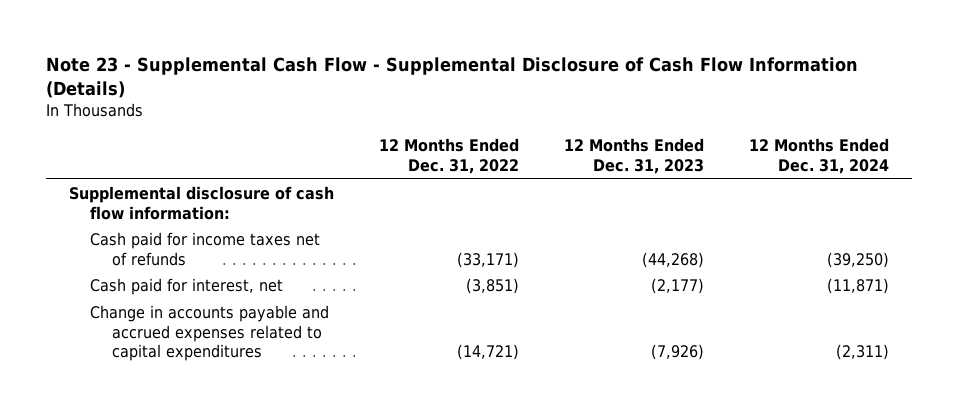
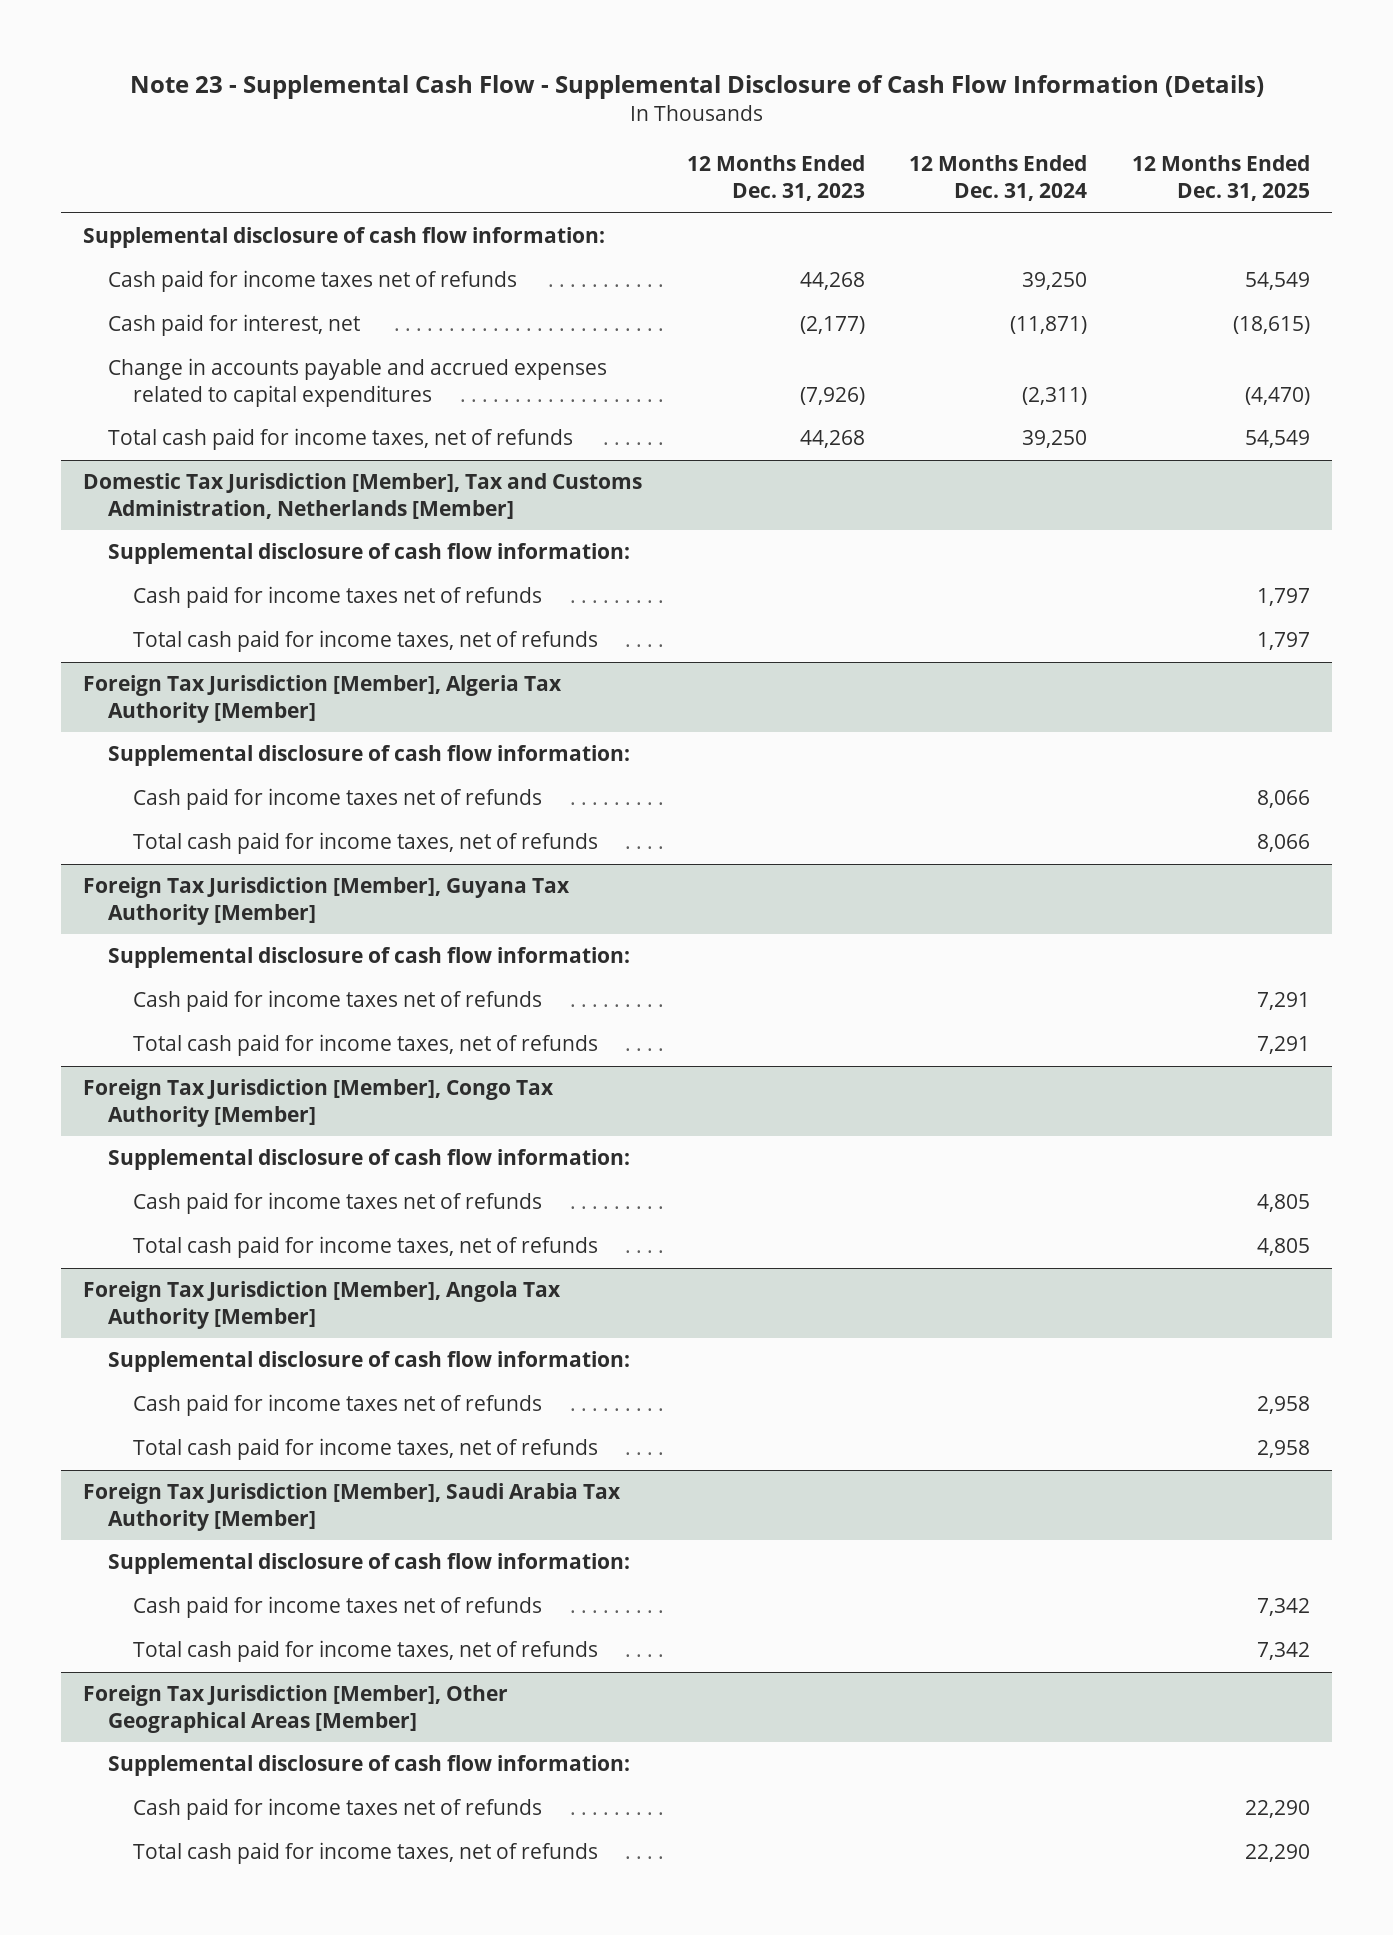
[379,138,520,174] 12 Months Ended Dec. 31, 2022 -> none
none -> [1131,155,1310,202] 12 Months Ended Dec. 31, 2025
[642,251,705,268] (44,268) -> [799,272,865,291] 44,268
[827,251,890,268] (39,250) -> [1022,272,1088,291] 39,250
none -> [107,428,573,451] Total cash paid for income taxes, net of refunds
none -> [83,473,643,520] Domestic Tax Jurisdiction [Member], Tax and Customs Administration, Netherlands [Member]
none -> [107,543,630,565] Supplemental disclosure of cash flow information:
none -> [132,586,542,609] Cash paid for income taxes net of refunds
none -> [132,630,598,653] Total cash paid for income taxes, net of refunds
none -> [83,675,563,724] Foreign Tax Jurisdiction [Member], Algeria Tax Authority [Member]
none -> [107,745,630,767] Supplemental disclosure of cash flow information:
none -> [132,788,542,811] Cash paid for income taxes net of refunds
none -> [132,832,598,855] Total cash paid for income taxes, net of refunds
none -> [83,877,571,926] Foreign Tax Jurisdiction [Member], Guyana Tax Authority [Member]
none -> [107,947,630,969] Supplemental disclosure of cash flow information:
none -> [132,990,542,1013] Cash paid for income taxes net of refunds
none -> [132,1034,598,1057] Total cash paid for income taxes, net of refunds
none -> [83,1079,555,1128] Foreign Tax Jurisdiction [Member], Congo Tax Authority [Member]
none -> [107,1149,630,1171] Supplemental disclosure of cash flow information:
none -> [132,1192,542,1215] Cash paid for income taxes net of refunds
none -> [132,1236,598,1259] Total cash paid for income taxes, net of refunds
none -> [83,1281,562,1330] Foreign Tax Jurisdiction [Member], Angola Tax Authority [Member]
none -> [107,1351,630,1373] Supplemental disclosure of cash flow information:
none -> [132,1394,542,1417] Cash paid for income taxes net of refunds
none -> [132,1438,598,1461] Total cash paid for income taxes, net of refunds
none -> [83,1483,622,1532] Foreign Tax Jurisdiction [Member], Saudi Arabia Tax Authority [Member]
none -> [107,1553,630,1575] Supplemental disclosure of cash flow information:
none -> [132,1596,542,1619] Cash paid for income taxes net of refunds
none -> [132,1640,598,1663] Total cash paid for income taxes, net of refunds
none -> [83,1685,509,1734] Foreign Tax Jurisdiction [Member], Other Geographical Areas [Member]
none -> [107,1755,630,1777] Supplemental disclosure of cash flow information:
none -> [132,1798,542,1821] Cash paid for income taxes net of refunds
none -> [132,1842,598,1865] Total cash paid for income taxes, net of refunds

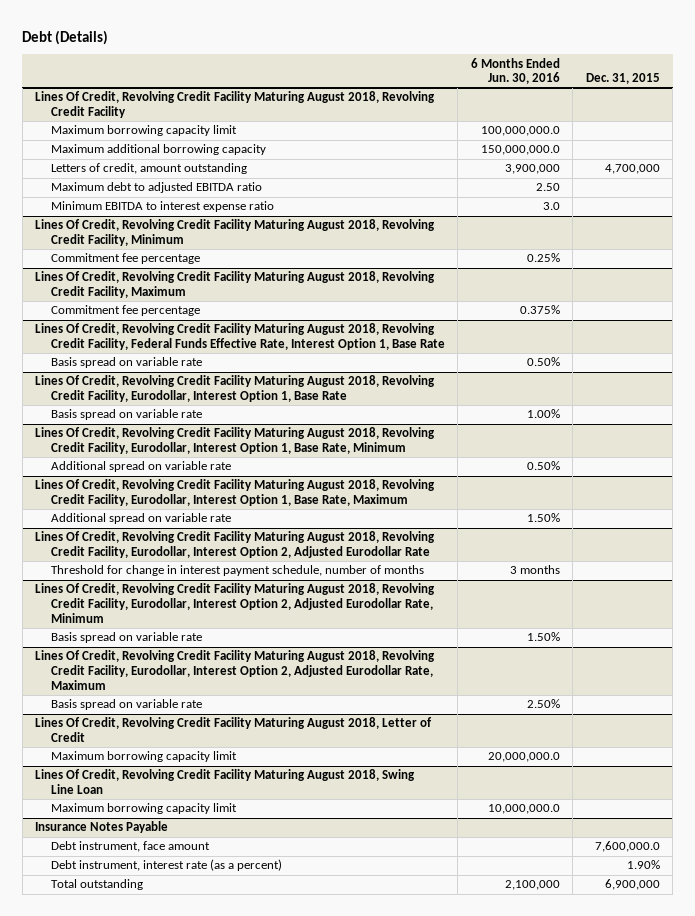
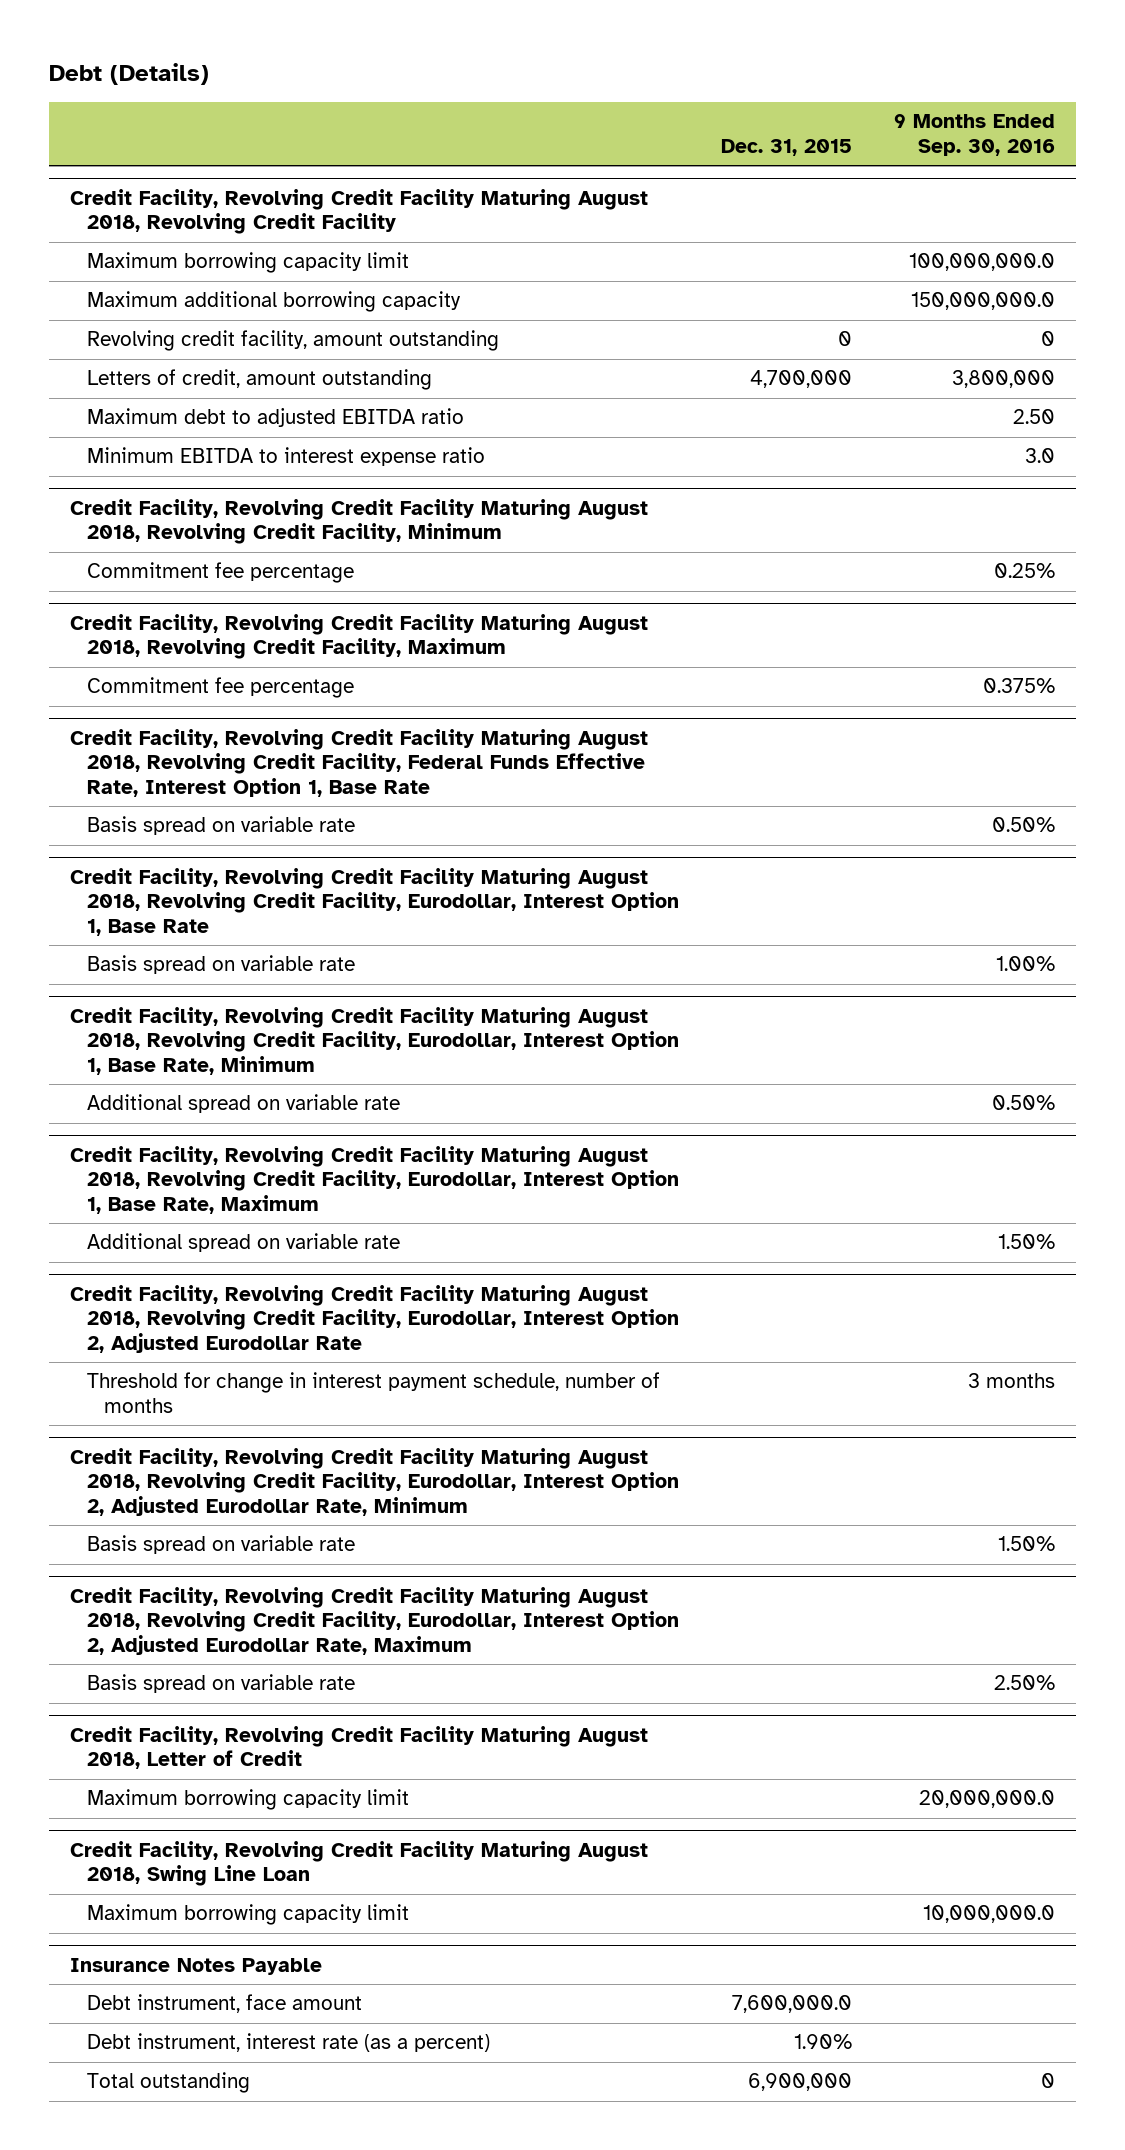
[470,57,560,85] 6 Months Ended Jun. 30, 2016 -> none
none -> [893,114,1055,157] 9 Months Ended Sep. 30, 2016
[35,91,436,118] Lines Of Credit, Revolving Credit Facility Maturing August 2018, Revolving Credit Facility -> [70,188,649,235] Credit Facility, Revolving Credit Facility Maturing August 2018, Revolving Credit Facility
none -> [87,330,500,352] Revolving credit facility, amount outstanding
[35,219,436,246] Lines Of Credit, Revolving Credit Facility Maturing August 2018, Revolving Credit Facility, Minimum -> [70,498,649,545] Credit Facility, Revolving Credit Facility Maturing August 2018, Revolving Credit Facility, Minimum
[35,271,436,298] Lines Of Credit, Revolving Credit Facility Maturing August 2018, Revolving Credit Facility, Maximum -> [70,613,649,660] Credit Facility, Revolving Credit Facility Maturing August 2018, Revolving Credit Facility, Maximum
[35,323,445,350] Lines Of Credit, Revolving Credit Facility Maturing August 2018, Revolving Credit Facility, Federal Funds Effective Rate, Interest Option 1, Base Rate -> [70,728,649,798] Credit Facility, Revolving Credit Facility Maturing August 2018, Revolving Credit Facility, Federal Funds Effective Rate, Interest Option 1, Base Rate
[35,375,436,402] Lines Of Credit, Revolving Credit Facility Maturing August 2018, Revolving Credit Facility, Eurodollar, Interest Option 1, Base Rate -> [70,867,680,937] Credit Facility, Revolving Credit Facility Maturing August 2018, Revolving Credit Facility, Eurodollar, Interest Option 1, Base Rate
[35,427,436,454] Lines Of Credit, Revolving Credit Facility Maturing August 2018, Revolving Credit Facility, Eurodollar, Interest Option 1, Base Rate, Minimum -> [70,1006,680,1076] Credit Facility, Revolving Credit Facility Maturing August 2018, Revolving Credit Facility, Eurodollar, Interest Option 1, Base Rate, Minimum
[35,479,436,506] Lines Of Credit, Revolving Credit Facility Maturing August 2018, Revolving Credit Facility, Eurodollar, Interest Option 1, Base Rate, Maximum -> [70,1145,680,1215] Credit Facility, Revolving Credit Facility Maturing August 2018, Revolving Credit Facility, Eurodollar, Interest Option 1, Base Rate, Maximum
[35,531,436,558] Lines Of Credit, Revolving Credit Facility Maturing August 2018, Revolving Credit Facility, Eurodollar, Interest Option 2, Adjusted Eurodollar Rate -> [70,1284,680,1354] Credit Facility, Revolving Credit Facility Maturing August 2018, Revolving Credit Facility, Eurodollar, Interest Option 2, Adjusted Eurodollar Rate
[35,583,436,623] Lines Of Credit, Revolving Credit Facility Maturing August 2018, Revolving Credit Facility, Eurodollar, Interest Option 2, Adjusted Eurodollar Rate, Minimum -> [70,1447,680,1517] Credit Facility, Revolving Credit Facility Maturing August 2018, Revolving Credit Facility, Eurodollar, Interest Option 2, Adjusted Eurodollar Rate, Minimum
[35,650,436,690] Lines Of Credit, Revolving Credit Facility Maturing August 2018, Revolving Credit Facility, Eurodollar, Interest Option 2, Adjusted Eurodollar Rate, Maximum -> [70,1586,680,1656] Credit Facility, Revolving Credit Facility Maturing August 2018, Revolving Credit Facility, Eurodollar, Interest Option 2, Adjusted Eurodollar Rate, Maximum
[35,717,433,742] Lines Of Credit, Revolving Credit Facility Maturing August 2018, Letter of Credit -> [70,1725,649,1770] Credit Facility, Revolving Credit Facility Maturing August 2018, Letter of Credit
[35,769,416,794] Lines Of Credit, Revolving Credit Facility Maturing August 2018, Swing Line Loan -> [70,1840,649,1887] Credit Facility, Revolving Credit Facility Maturing August 2018, Swing Line Loan

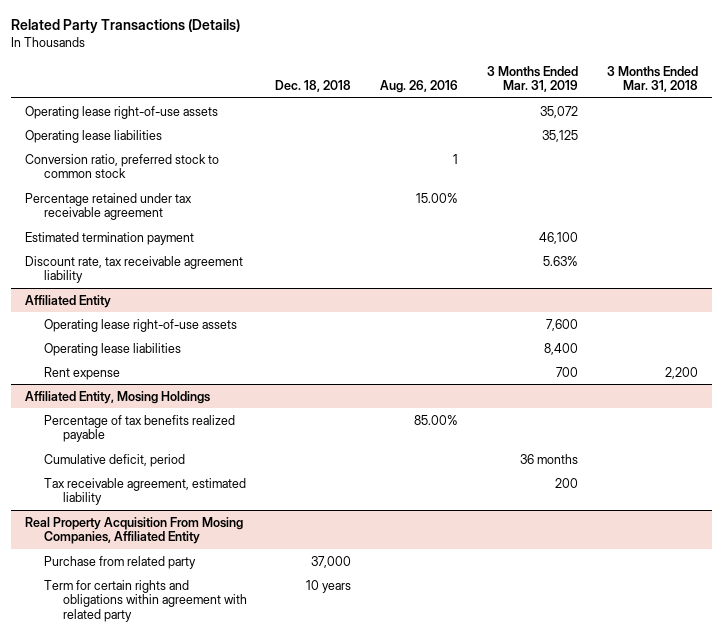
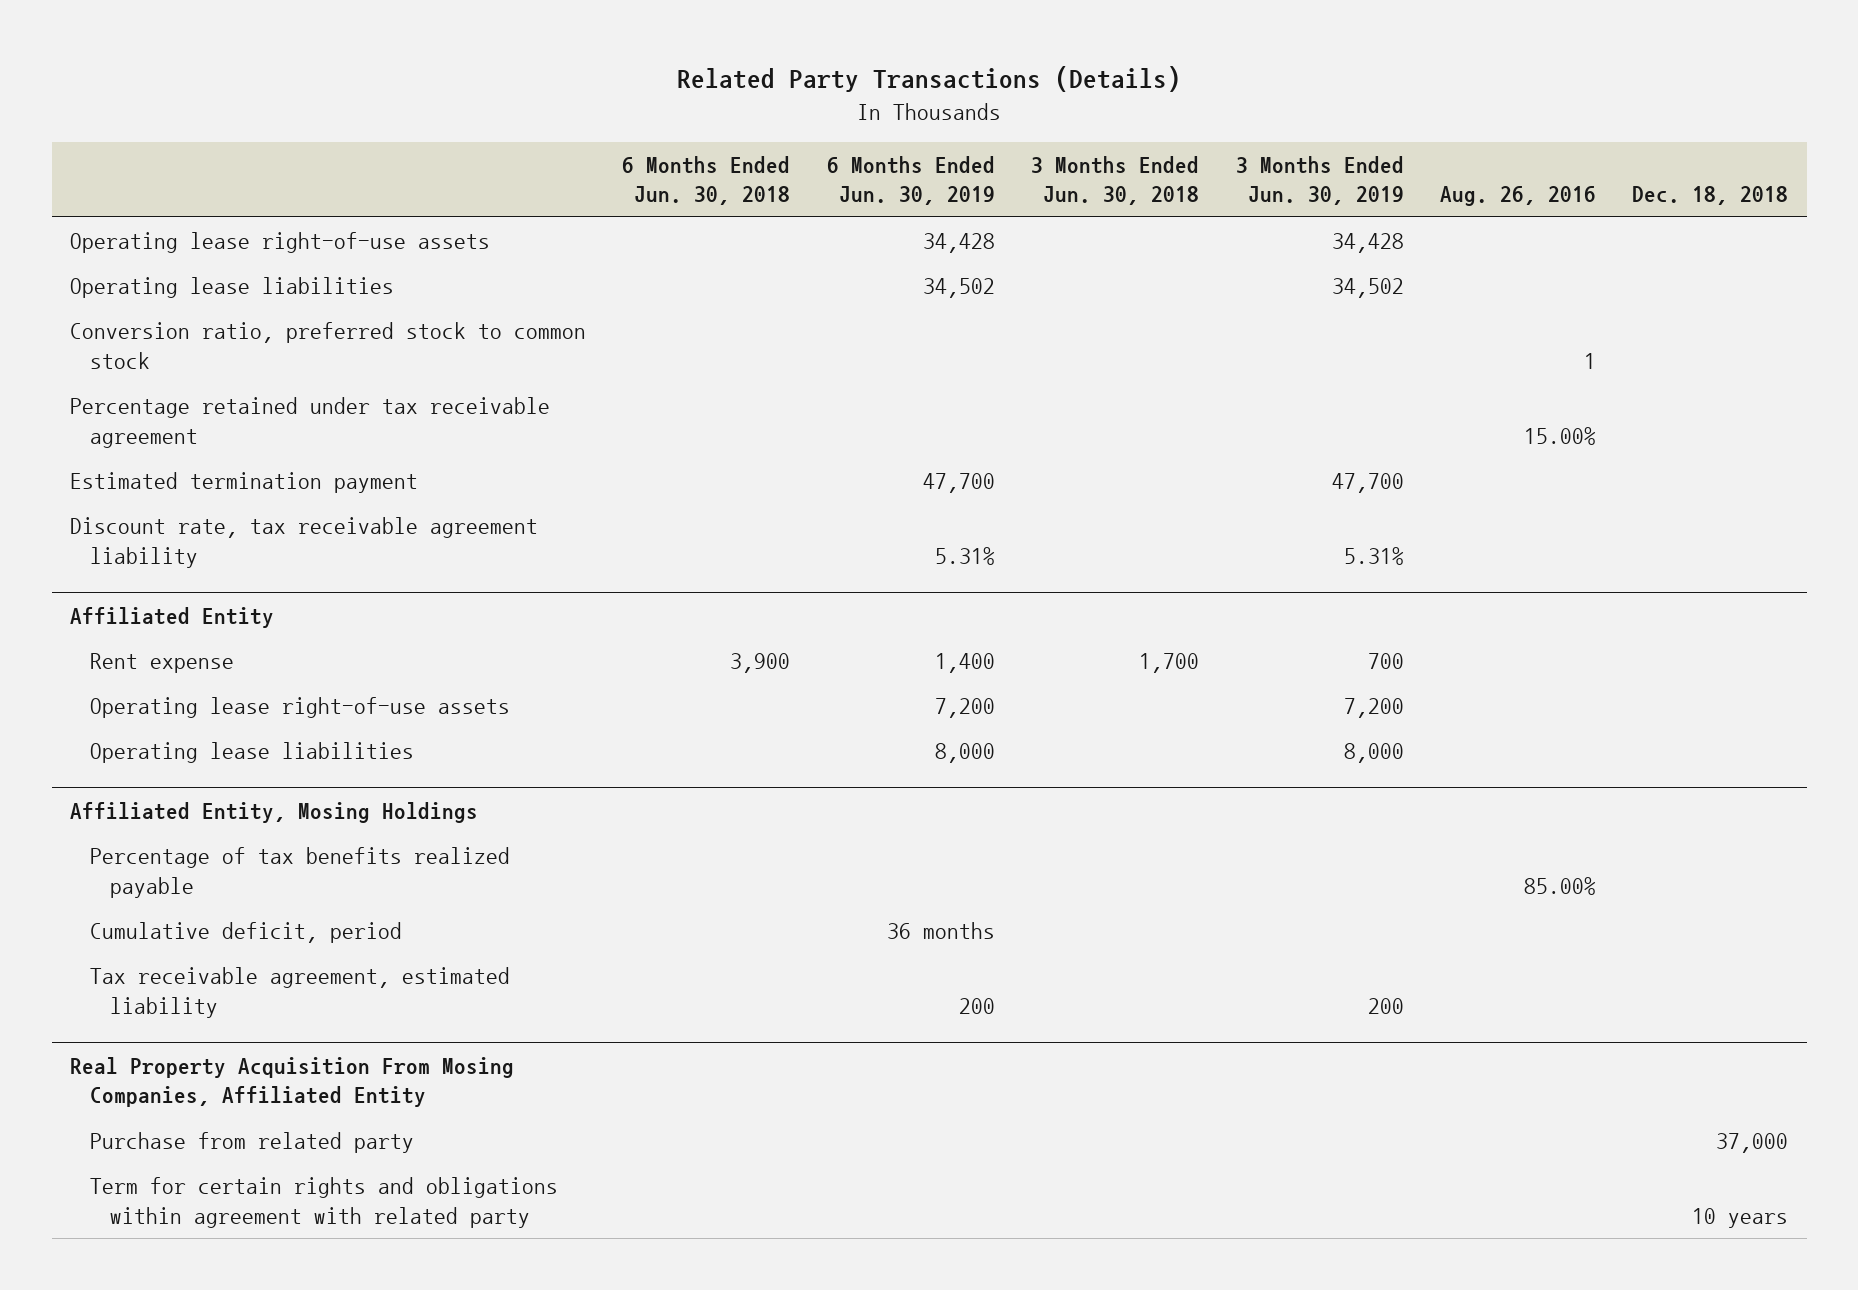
[487,65,579,93] 3 Months Ended Mar. 31, 2019 -> none
[606,65,698,93] 3 Months Ended Mar. 31, 2018 -> none
none -> [622,155,791,206] 6 Months Ended Jun. 30, 2018
none -> [826,155,995,206] 6 Months Ended Jun. 30, 2019
none -> [1031,155,1200,206] 3 Months Ended Jun. 30, 2018
none -> [1235,155,1404,206] 3 Months Ended Jun. 30, 2019
[44,366,121,380] Rent expense -> [90,653,235,674] Rent expense

